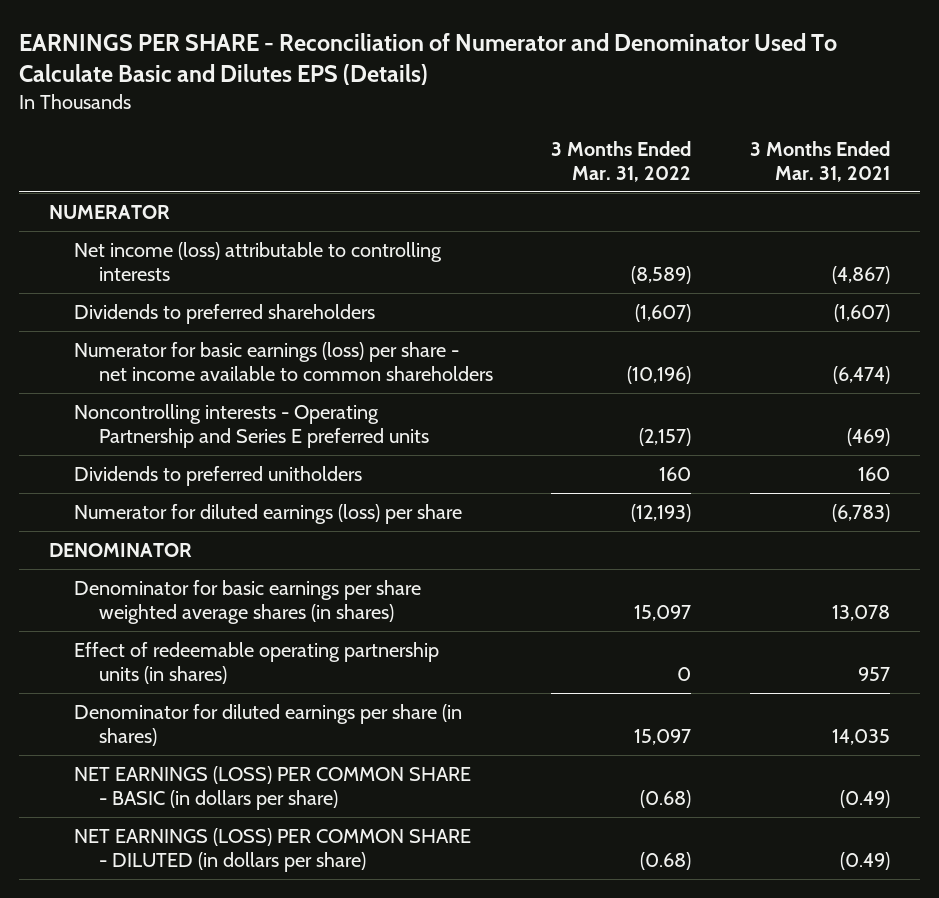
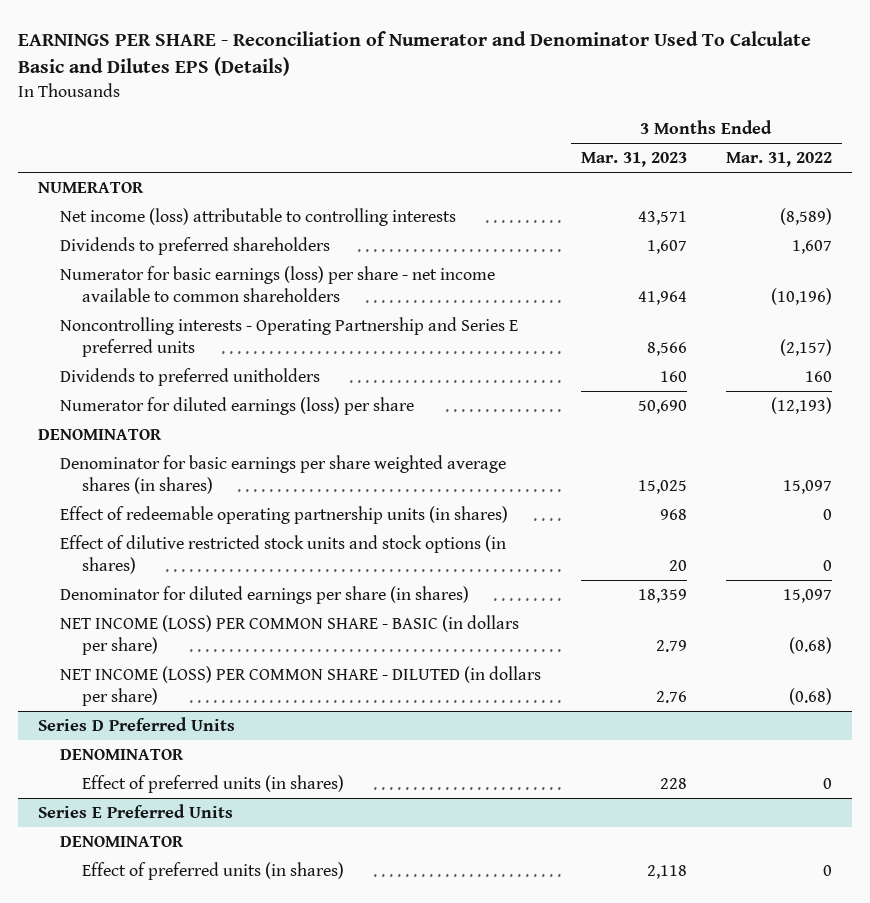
[750,140,891,182] 3 Months Ended Mar. 31, 2021 -> none
none -> [580,151,687,167] Mar. 31, 2023
[635,303,692,322] (1,607) -> [792,239,833,254] 1,607
none -> [60,534,507,575] Effect of dilutive restricted stock units and stock options (in shares)
[73,765,471,811] NET EARNINGS (LOSS) PER COMMON SHARE - BASIC (in dollars per share) -> [60,614,520,656] NET INCOME (LOSS) PER COMMON SHARE - BASIC (in dollars per share)
[73,827,471,873] NET EARNINGS (LOSS) PER COMMON SHARE - DILUTED (in dollars per share) -> [60,665,542,707] NET INCOME (LOSS) PER COMMON SHARE - DILUTED (in dollars per share)
none -> [38,716,236,731] Series D Preferred Units
none -> [60,748,185,760] DENOMINATOR
none -> [81,774,344,793] Effect of preferred units (in shares)
none -> [38,803,234,818] Series E Preferred Units
none -> [60,835,185,847] DENOMINATOR
none -> [81,861,344,880] Effect of preferred units (in shares)

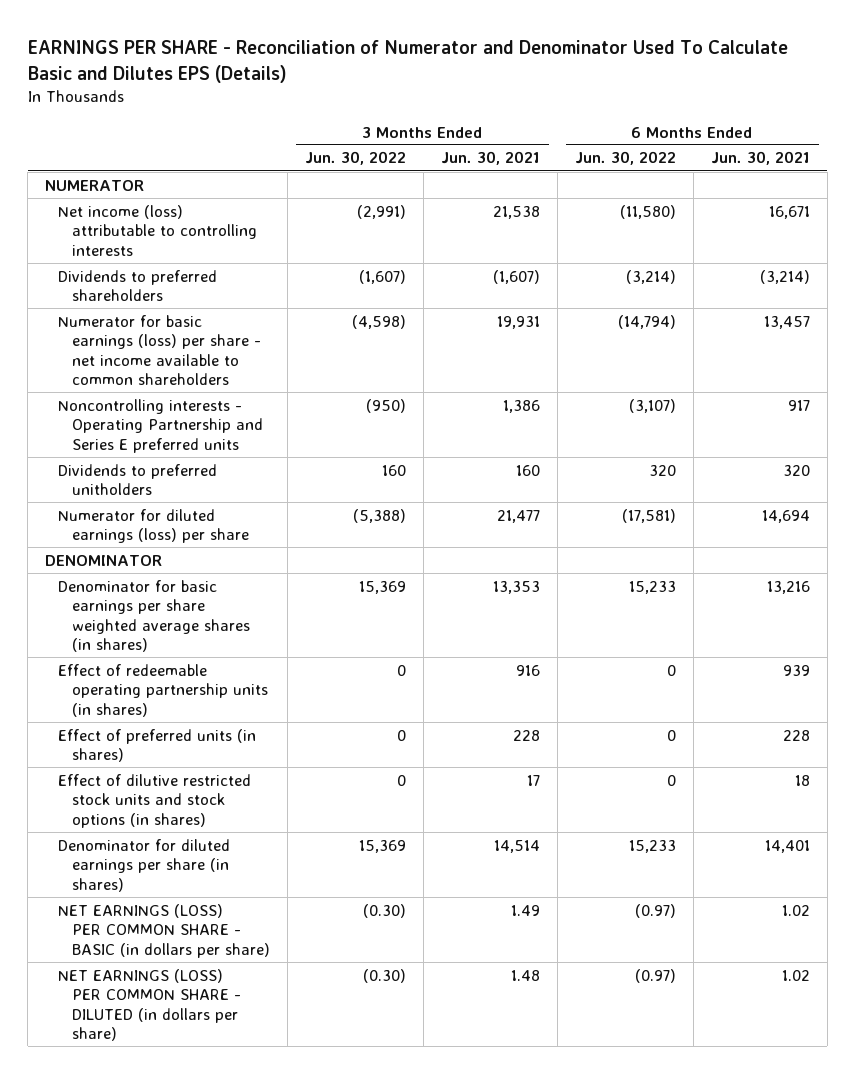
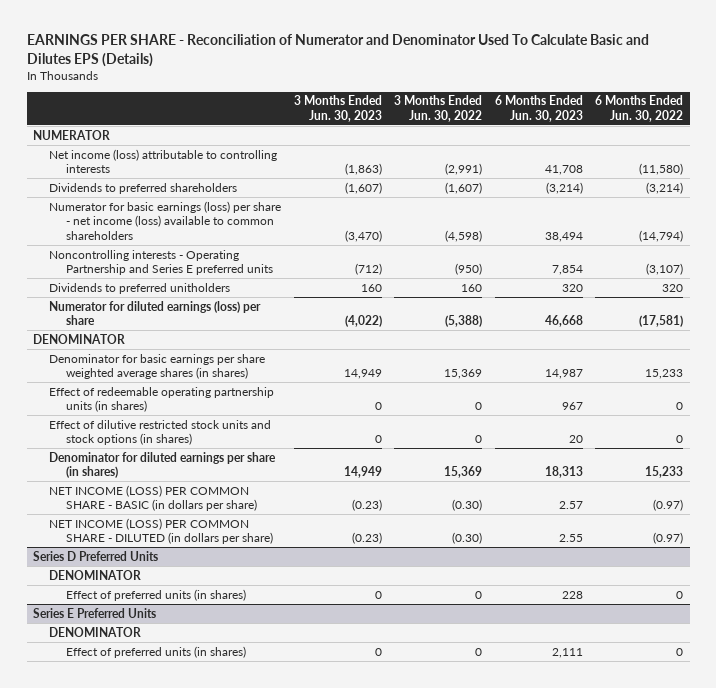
[440,151,540,166] Jun. 30, 2021 -> none
[710,151,810,166] Jun. 30, 2021 -> none
none -> [293,95,382,122] 3 Months Ended Jun. 30, 2023
none -> [494,95,583,122] 6 Months Ended Jun. 30, 2023
[58,314,261,386] Numerator for basic earnings (loss) per share - net income available to common shareholders -> [49,200,282,240] Numerator for basic earnings (loss) per share - net income (loss) available to common shareholders
[58,728,257,763] Effect of preferred units (in shares) -> none
[58,903,270,958] NET EARNINGS (LOSS) PER COMMON SHARE - BASIC (in dollars per share) -> [49,484,257,512] NET INCOME (LOSS) PER COMMON SHARE - BASIC (in dollars per share)
[58,968,241,1042] NET EARNINGS (LOSS) PER COMMON SHARE - DILUTED (in dollars per share) -> [49,517,273,545] NET INCOME (LOSS) PER COMMON SHARE - DILUTED (in dollars per share)
none -> [33,550,159,561] Series D Preferred Units
none -> [49,569,142,580] DENOMINATOR
none -> [65,588,246,601] Effect of preferred units (in shares)
none -> [33,607,157,618] Series E Preferred Units
none -> [49,626,142,637] DENOMINATOR
none -> [65,645,246,658] Effect of preferred units (in shares)

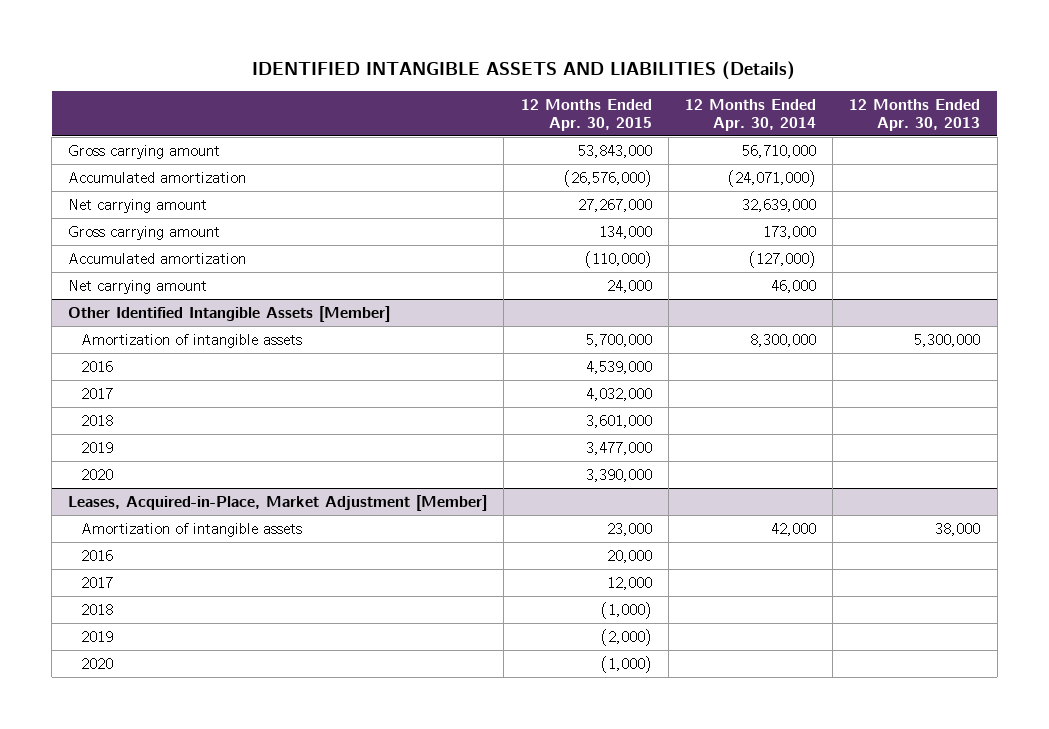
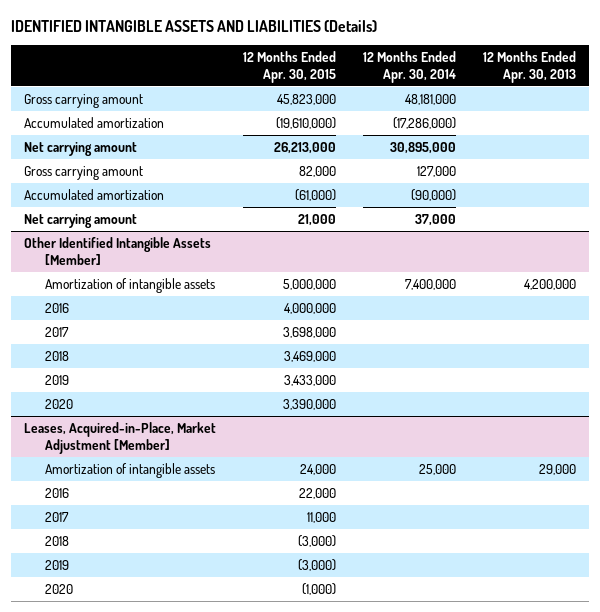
[577,144,652,158] 53,843,000 -> [277,93,337,105] 45,823,000
[741,144,816,158] 56,710,000 -> [405,93,457,105] 48,181,000
[563,169,652,187] (26,576,000) -> [276,116,337,129] (19,610,000)
[727,169,816,187] (24,071,000) -> [393,116,457,129] (17,286,000)
[577,198,652,212] 27,267,000 -> [274,141,337,154] 26,213,000
[741,198,816,212] 32,639,000 -> [390,141,457,154] 30,895,000
[598,225,652,239] 134,000 -> [299,165,337,177] 82,000
[762,225,816,239] 173,000 -> [417,165,457,177] 127,000
[584,250,652,268] (110,000) -> [295,188,337,201] (61,000)
[748,250,816,268] (127,000) -> [411,188,457,201] (90,000)
[606,279,652,293] 24,000 -> [298,213,337,226] 21,000
[770,279,816,293] 46,000 -> [415,213,457,226] 37,000
[585,333,652,347] 5,700,000 -> [283,278,337,290] 5,000,000
[749,333,816,347] 8,300,000 -> [405,278,457,290] 7,400,000
[914,333,981,347] 5,300,000 -> [523,278,576,290] 4,200,000
[585,360,652,374] 4,539,000 -> [284,302,337,314] 4,000,000
[585,387,652,401] 4,032,000 -> [283,326,337,338] 3,698,000
[585,414,652,428] 3,601,000 -> [284,350,337,362] 3,469,000
[585,441,652,455] 3,477,000 -> [284,374,337,386] 3,433,000
[606,522,652,536] 23,000 -> [300,463,337,475] 24,000
[770,522,816,536] 42,000 -> [419,463,457,475] 25,000
[935,522,981,536] 38,000 -> [538,463,576,475] 29,000
[606,549,652,563] 20,000 -> [299,487,337,499] 22,000
[606,576,652,590] 12,000 -> [307,511,337,523] 11,000
[600,601,652,619] (1,000) -> [298,534,337,547] (3,000)
[600,628,652,646] (2,000) -> [298,558,337,571] (3,000)

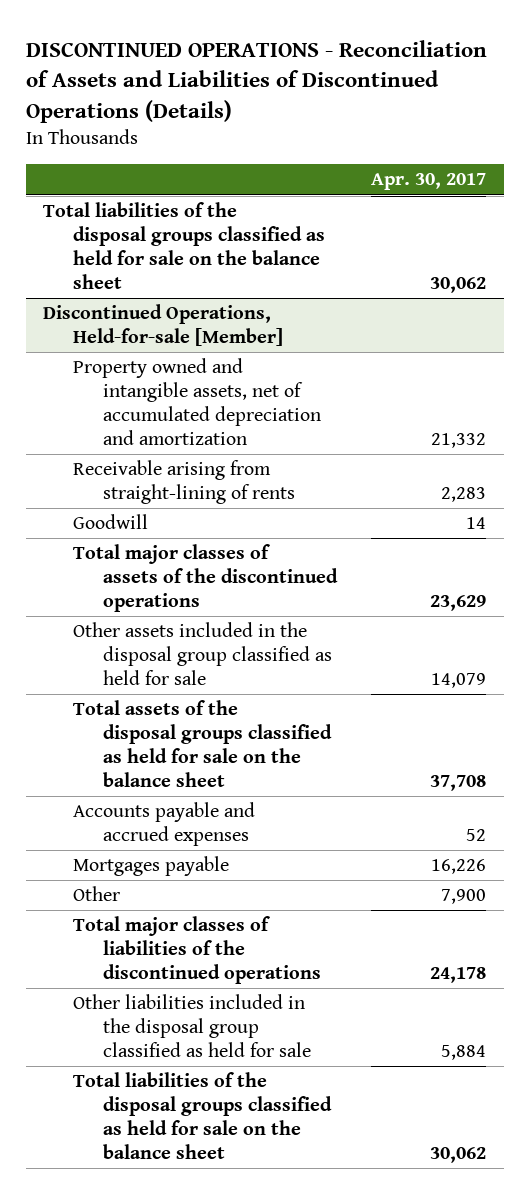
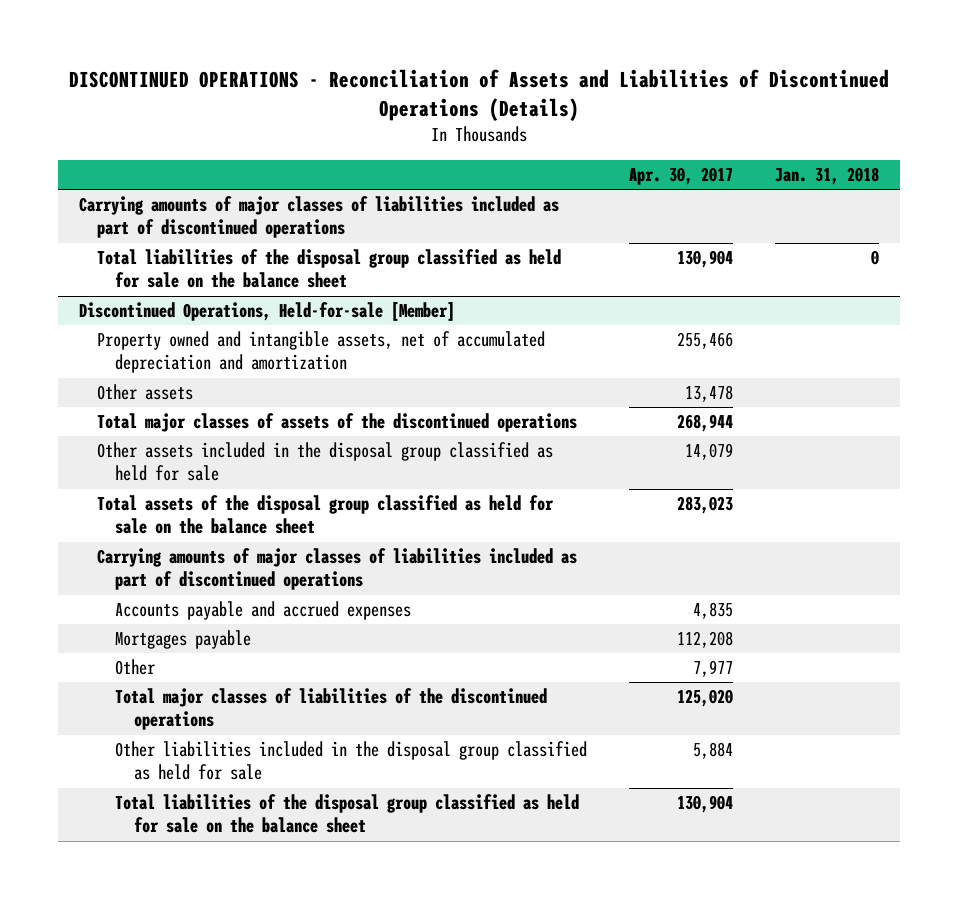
none -> [774,167,879,186] Jan. 31, 2018
none -> [79,196,560,239] Carrying amounts of major classes of liabilities included as part of discontinued operations
[43,202,325,289] Total liabilities of the disposal groups classified as held for sale on the balance sheet -> [97,249,562,289] Total liabilities of the disposal group classified as held for sale on the balance sheet
[430,276,487,293] 30,062 -> [677,250,734,269] 130,904
[72,460,295,505] Receivable arising from straight-lining of rents -> none
[72,514,148,530] Goodwill -> none
[431,432,487,448] 21,332 -> [677,332,734,350] 255,466
none -> [97,384,194,401] Other assets
[430,595,487,612] 23,629 -> [677,414,734,433] 268,944
[72,700,332,787] Total assets of the disposal groups classified as held for sale on the balance sheet -> [97,495,555,535] Total assets of the disposal group classified as held for sale on the balance sheet
[430,774,487,791] 37,708 -> [677,496,734,515] 283,023
none -> [97,548,578,591] Carrying amounts of major classes of liabilities included as part of discontinued operations
[466,829,487,842] 52 -> [693,602,734,620] 4,835
[431,859,487,875] 16,226 -> [677,631,734,649] 112,208
[441,889,487,905] 7,900 -> [693,660,734,678] 7,977
[430,967,487,984] 24,178 -> [677,689,734,708] 125,020
[72,1072,332,1159] Total liabilities of the disposal groups classified as held for sale on the balance sheet -> [115,794,580,834] Total liabilities of the disposal group classified as held for sale on the balance sheet
[430,1146,487,1163] 30,062 -> [677,795,734,814] 130,904

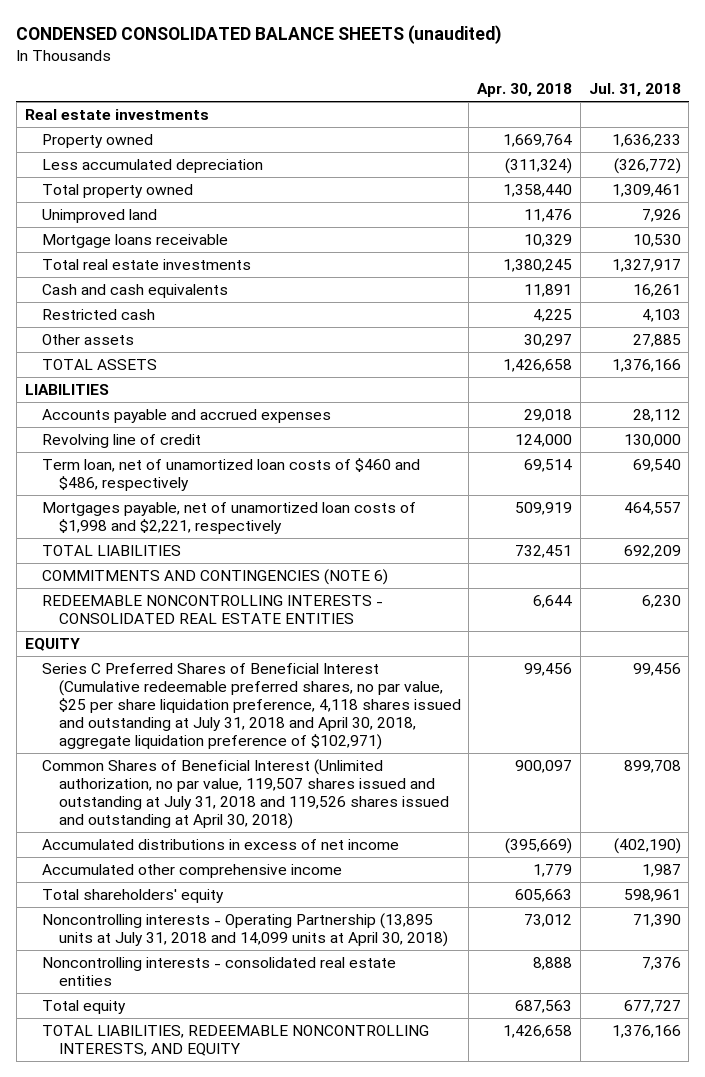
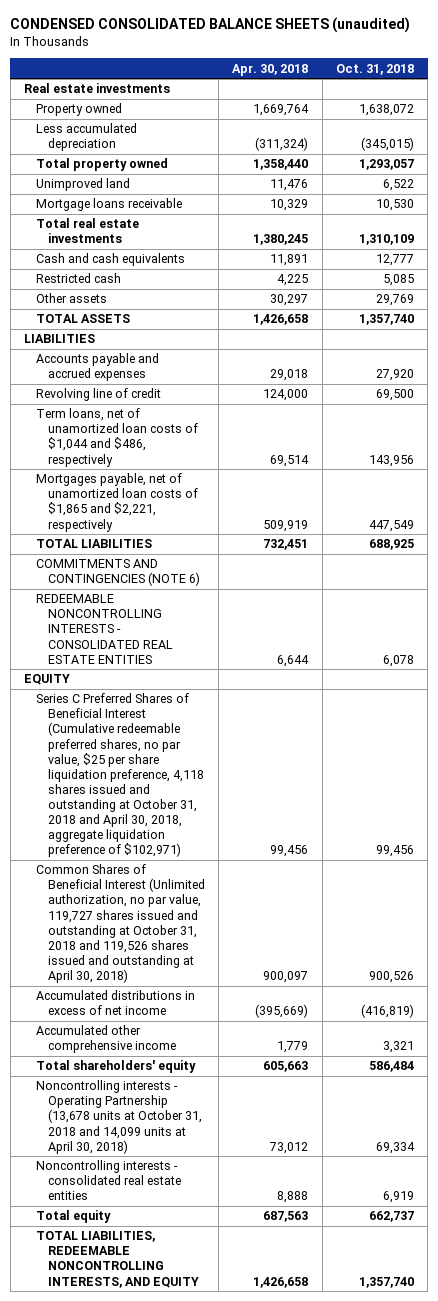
[588,83,681,98] Jul. 31, 2018 -> none
none -> [336,63,415,75] Oct. 31, 2018
[41,457,420,491] Term loan, net of unamortized loan costs of $460 and $486, respectively -> [35,408,198,467] Term loans, net of unamortized loan costs of $1,044 and $486, respectively
[41,501,416,534] Mortgages payable, net of unamortized loan costs of $1,998 and $2,221, respectively -> [35,473,198,532] Mortgages payable, net of unamortized loan costs of $1,865 and $2,221, respectively
[41,662,461,750] Series C Preferred Shares of Beneficial Interest (Cumulative redeemable preferred shares, no par value, $25 per share liquidation preference, 4,118 shares issued and outstanding at July 31, 2018 and April 30, 2018, aggregate liquidation preference of $102,971) -> [35,693,204,858] Series C Preferred Shares of Beneficial Interest (Cumulative redeemable preferred shares, no par value, $25 per share liquidation preference, 4,118 shares issued and outstanding at October 31, 2018 and April 30, 2018, aggregate liquidation preference of $102,971)
[41,758,449,829] Common Shares of Beneficial Interest (Unlimited authorization, no par value, 119,507 shares issued and outstanding at July 31, 2018 and 119,526 shares issued and outstanding at April 30, 2018) -> [35,864,205,984] Common Shares of Beneficial Interest (Unlimited authorization, no par value, 119,727 shares issued and outstanding at October 31, 2018 and 119,526 shares issued and outstanding at April 30, 2018)
[41,912,448,947] Noncontrolling interests - Operating Partnership (13,895 units at July 31, 2018 and 14,099 units at April 30, 2018) -> [35,1080,202,1154] Noncontrolling interests - Operating Partnership (13,678 units at October 31, 2018 and 14,099 units at April 30, 2018)

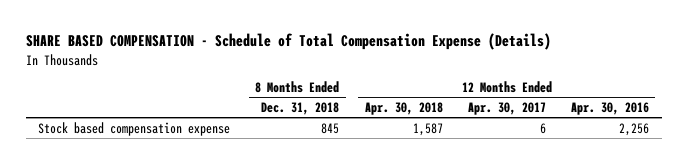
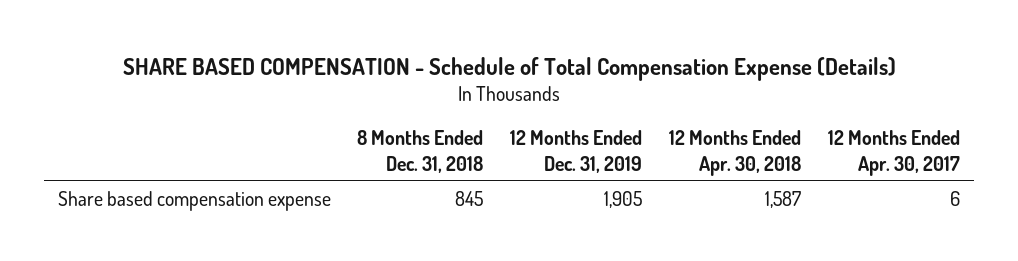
[571,102,650,116] Apr. 30, 2016 -> none
none -> [510,130,643,173] 12 Months Ended Dec. 31, 2019
[38,121,231,136] Stock based compensation expense -> [57,191,331,212] Share based compensation expense

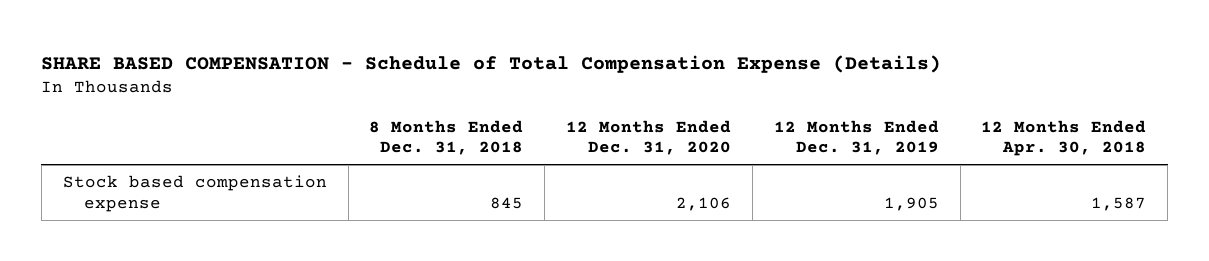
[828,130,961,176] 12 Months Ended Apr. 30, 2017 -> none
none -> [566,119,732,156] 12 Months Ended Dec. 31, 2020
[57,191,331,212] Share based compensation expense -> [62,174,327,212] Stock based compensation expense

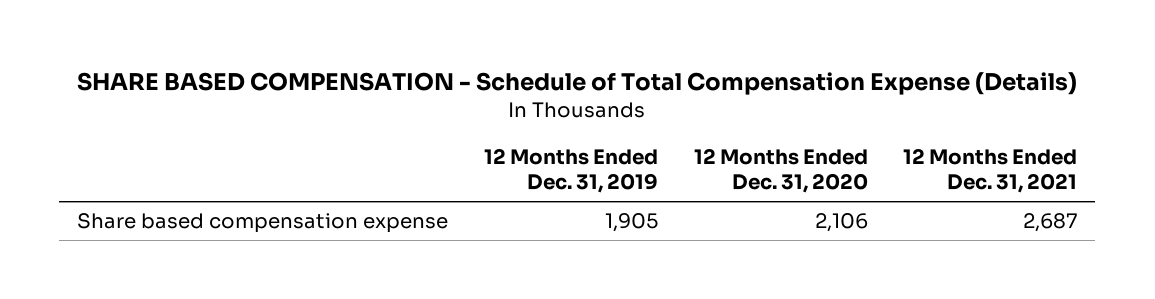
[369,119,524,156] 8 Months Ended Dec. 31, 2018 -> none
[981,119,1147,157] 12 Months Ended Apr. 30, 2018 -> none
none -> [903,147,1078,194] 12 Months Ended Dec. 31, 2021
[62,174,327,212] Stock based compensation expense -> [77,213,449,234] Share based compensation expense

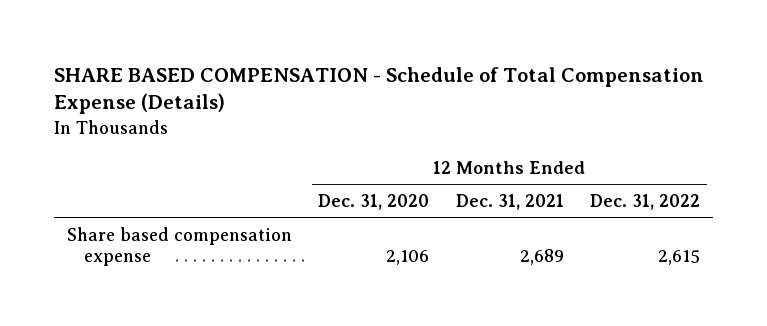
[483,147,658,194] 12 Months Ended Dec. 31, 2019 -> none
none -> [590,193,701,210] Dec. 31, 2022
[1023,213,1078,233] 2,687 -> [519,248,564,265] 2,689

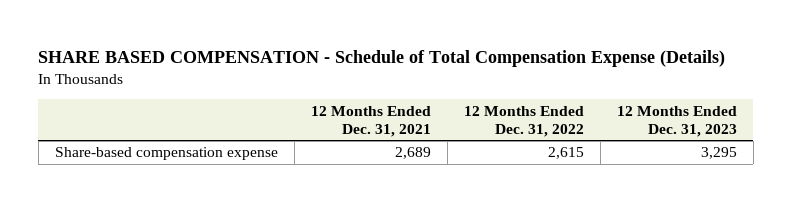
[318,193,430,210] Dec. 31, 2020 -> none
none -> [616,105,737,137] 12 Months Ended Dec. 31, 2023
[67,226,293,266] Share based compensation expense -> [54,147,278,161] Share-based compensation expense

